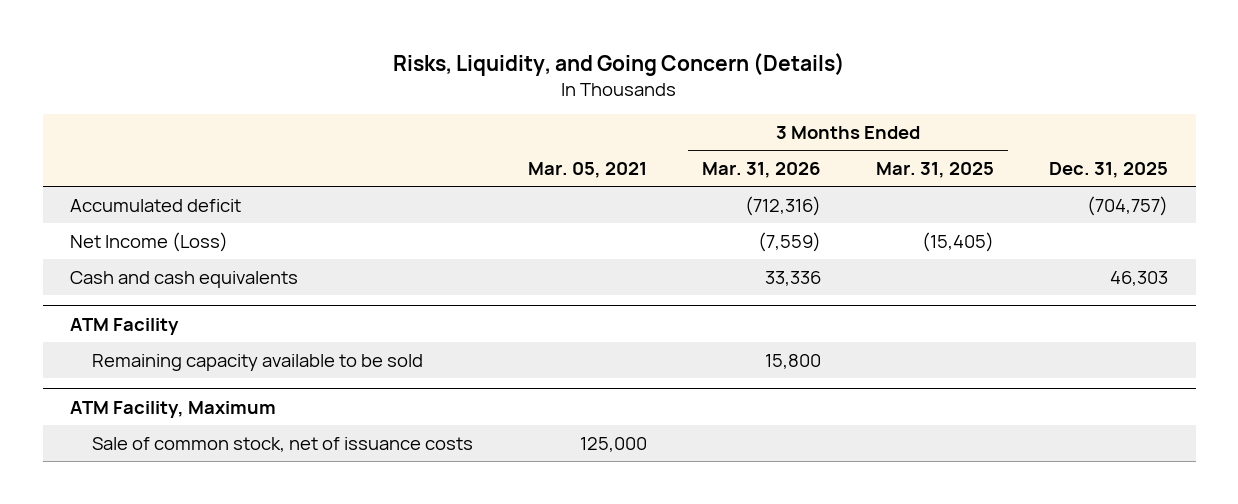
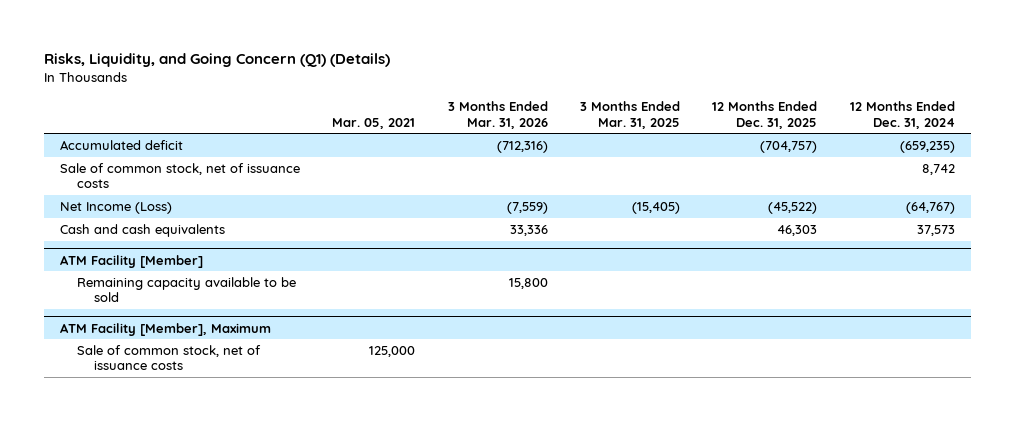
[393,53,846,77] Risks, Liquidity, and Going Concern (Details) -> [43,53,390,68] Risks, Liquidity, and Going Concern (Q1) (Details)
[1049,161,1169,178] Dec. 31, 2025 -> none
none -> [712,100,818,129] 12 Months Ended Dec. 31, 2025
none -> [849,100,955,129] 12 Months Ended Dec. 31, 2024
none -> [60,162,301,189] Sale of common stock, net of issuance costs
[70,317,180,335] ATM Facility -> [60,254,204,268] ATM Facility [Member]
[70,400,277,418] ATM Facility, Maximum -> [60,322,272,336] ATM Facility [Member], Maximum

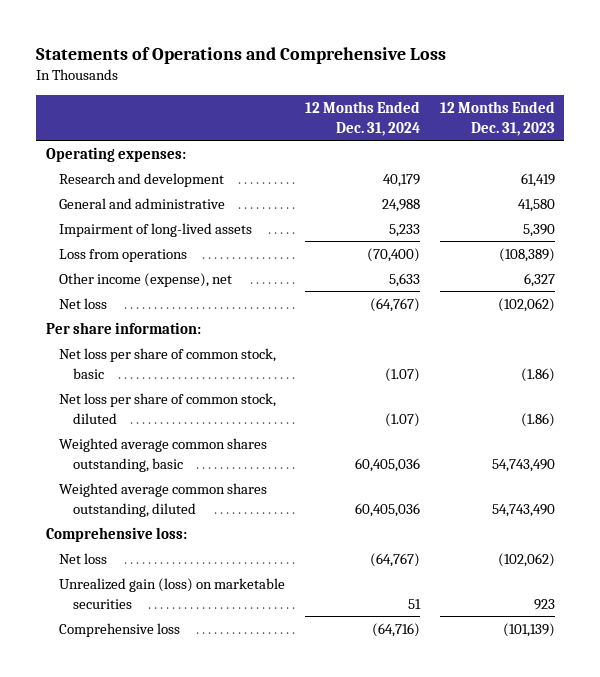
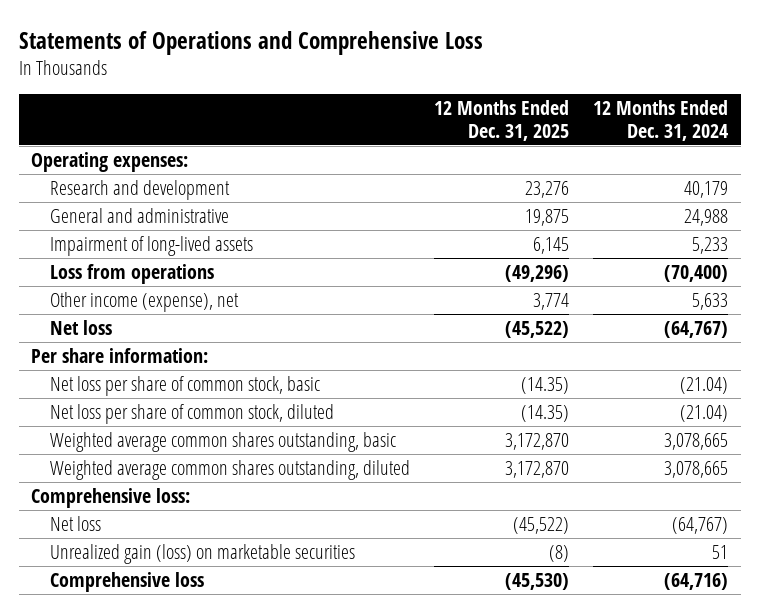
[439,101,555,137] 12 Months Ended Dec. 31, 2023 -> none
none -> [434,100,570,141] 12 Months Ended Dec. 31, 2025
[384,367,420,382] (1.07) -> [680,376,729,394] (21.04)
[384,412,420,427] (1.07) -> [680,404,729,422] (21.04)
[354,457,420,472] 60,405,036 -> [664,432,729,450] 3,078,665
[354,502,420,517] 60,405,036 -> [664,460,729,478] 3,078,665

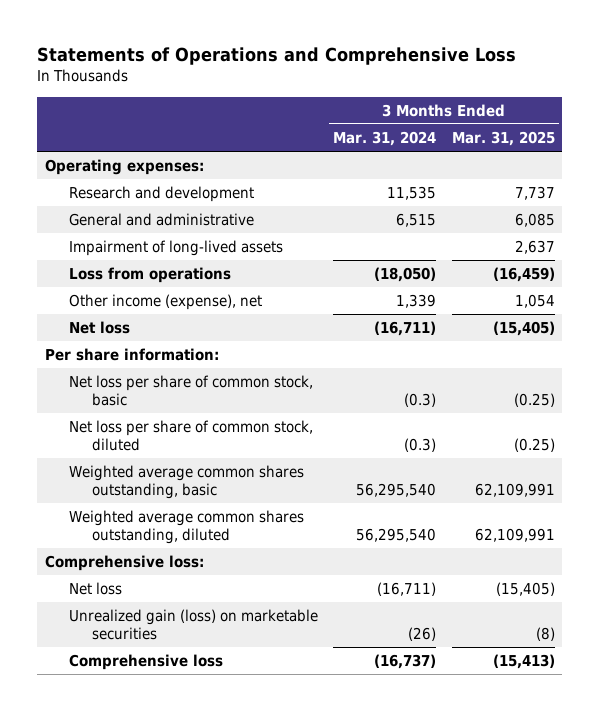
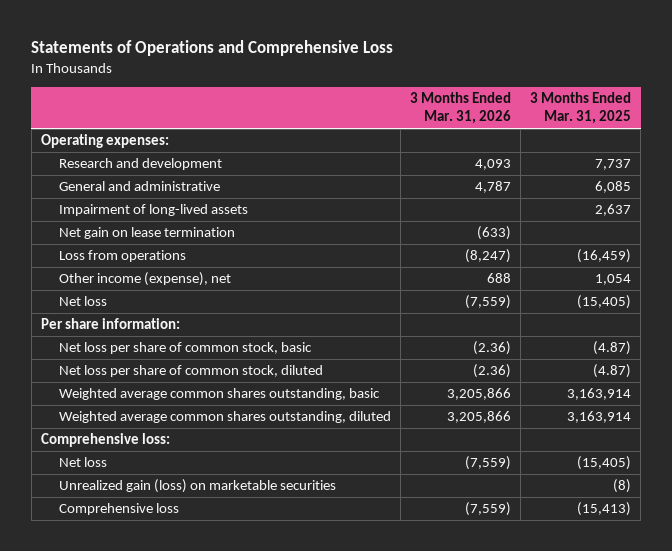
[333,130,437,146] Mar. 31, 2024 -> none
none -> [409,92,511,125] 3 Months Ended Mar. 31, 2026
none -> [58,227,235,240] Net gain on lease termination
[513,392,555,407] (0.25) -> [593,341,632,356] (4.87)
[513,437,555,452] (0.25) -> [593,364,632,379] (4.87)
[474,482,555,497] 62,109,991 -> [567,388,632,401] 3,163,914
[474,527,555,542] 62,109,991 -> [567,411,632,424] 3,163,914

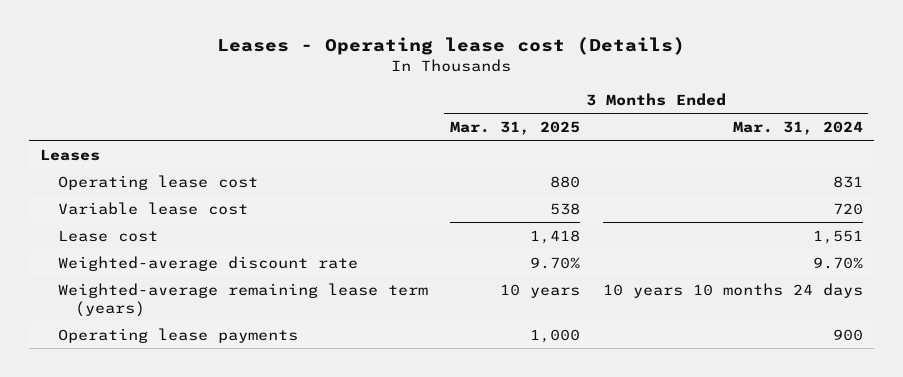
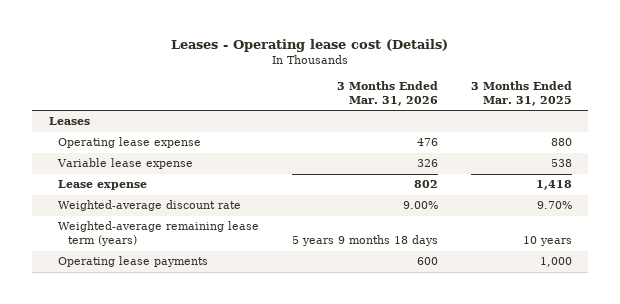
[732,120,863,135] Mar. 31, 2024 -> none
none -> [337,80,439,106] 3 Months Ended Mar. 31, 2026
[57,174,258,190] Operating lease cost -> [58,137,202,149] Operating lease expense
[57,201,248,215] Variable lease cost -> [57,158,194,170] Variable lease expense
[57,229,158,242] Lease cost -> [58,180,148,191] Lease expense

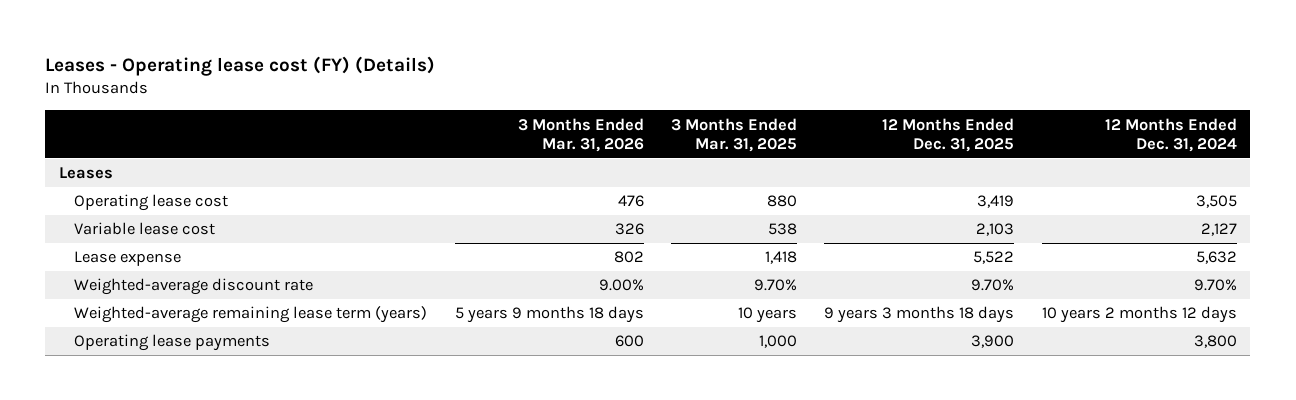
[171,39,449,53] Leases - Operating lease cost (Details) -> [45,55,436,76] Leases - Operating lease cost (FY) (Details)
none -> [882,117,1015,152] 12 Months Ended Dec. 31, 2025
none -> [1104,117,1237,152] 12 Months Ended Dec. 31, 2024
[58,137,202,149] Operating lease expense -> [74,194,229,212] Operating lease cost
[57,158,194,170] Variable lease expense -> [74,222,216,236] Variable lease cost

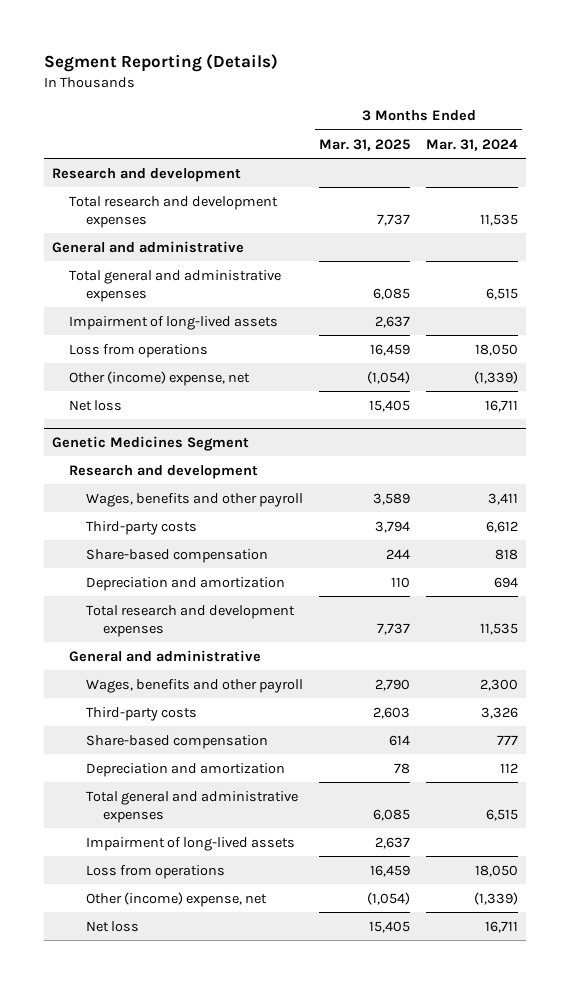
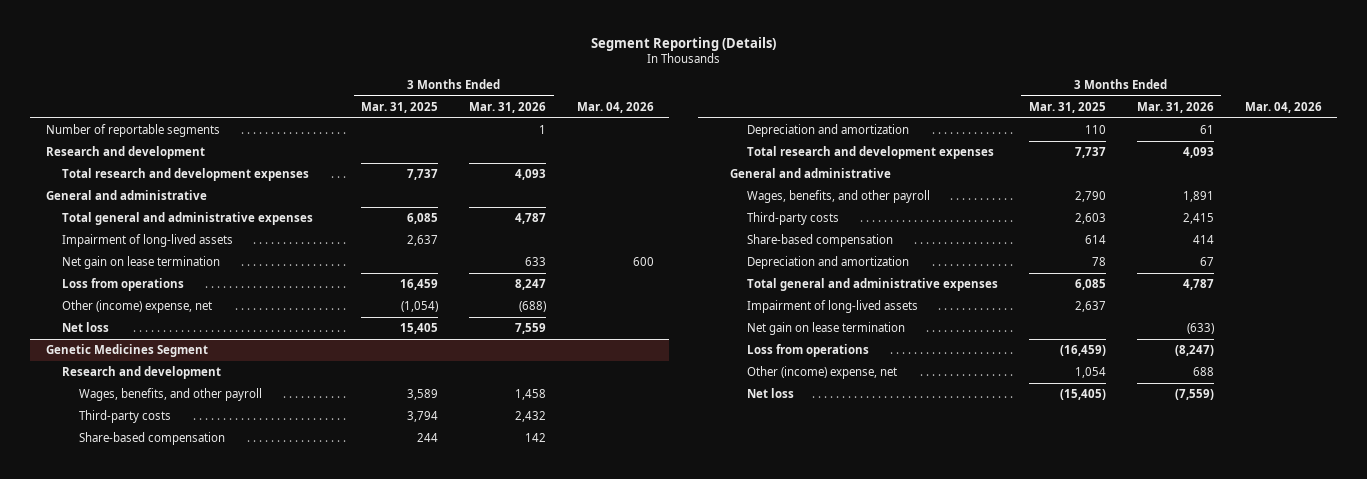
[426,138,519,151] Mar. 31, 2024 -> none
none -> [469,101,547,113] Mar. 31, 2026
none -> [577,101,655,113] Mar. 04, 2026
none -> [45,123,220,137] Number of reportable segments
none -> [62,255,221,269] Net gain on lease termination
[86,492,304,507] Wages, benefits and other payroll -> [79,387,263,401] Wages, benefits, and other payroll
[86,678,304,693] Wages, benefits and other payroll -> [746,189,930,203] Wages, benefits, and other payroll
none -> [746,321,905,335] Net gain on lease termination
[370,864,411,877] 16,459 -> [1059,344,1106,356] (16,459)
[367,891,411,905] (1,054) -> [1074,366,1106,378] 1,054
[369,920,411,933] 15,405 -> [1059,388,1106,400] (15,405)

